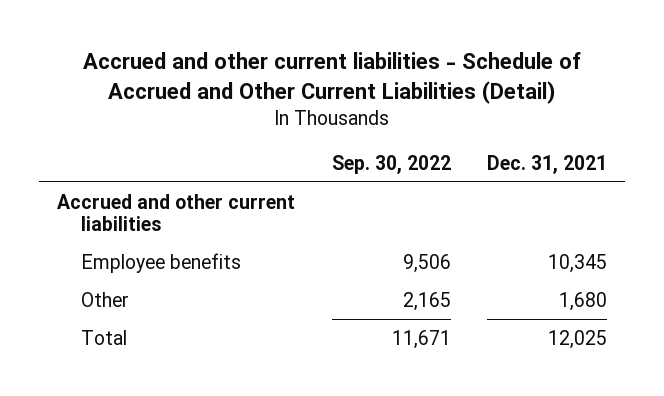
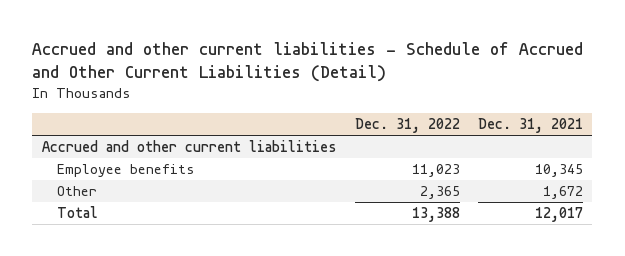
[331,154,451,174] Sep. 30, 2022 -> none
none -> [354,118,460,134] Dec. 31, 2022
[558,291,607,311] 1,680 -> [543,186,584,200] 1,672
[547,329,607,349] 12,025 -> [535,207,584,223] 12,017

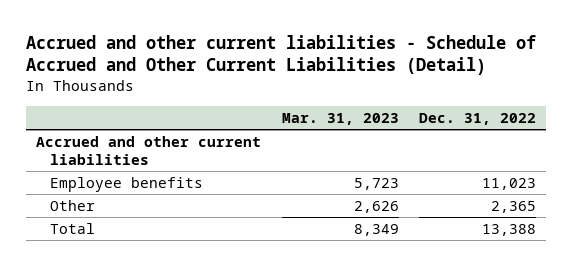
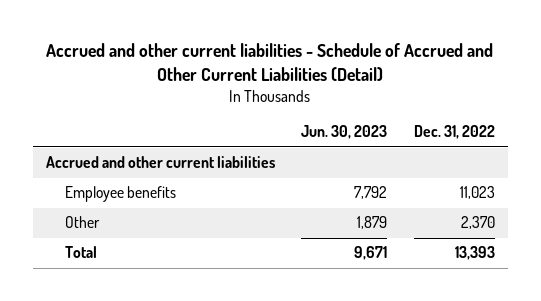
[281,112,399,125] Mar. 31, 2023 -> none
none -> [301,125,388,140] Jun. 30, 2023
[490,200,536,213] 2,365 -> [460,216,495,230] 2,370
[481,223,536,236] 13,388 -> [454,246,495,261] 13,393

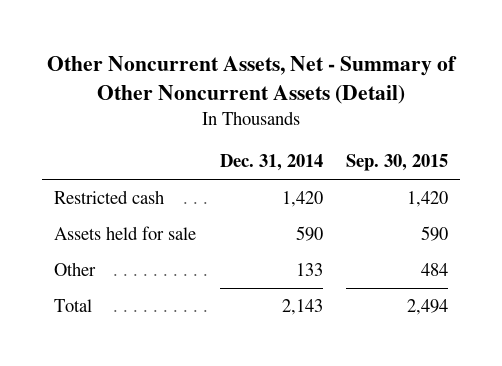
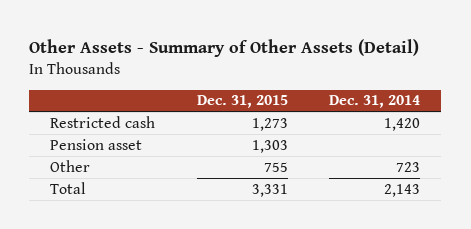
[47,55,458,104] Other Noncurrent Assets, Net - Summary of Other Noncurrent Assets (Detail) -> [29,39,420,58] Other Assets - Summary of Other Assets (Detail)
[346,154,449,172] Sep. 30, 2015 -> none
none -> [196,95,288,109] Dec. 31, 2015
[53,226,196,241] Assets held for sale -> none
none -> [50,138,143,150] Pension asset
[295,263,323,277] 133 -> [396,161,421,172] 723

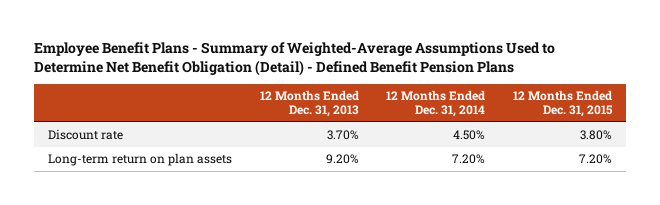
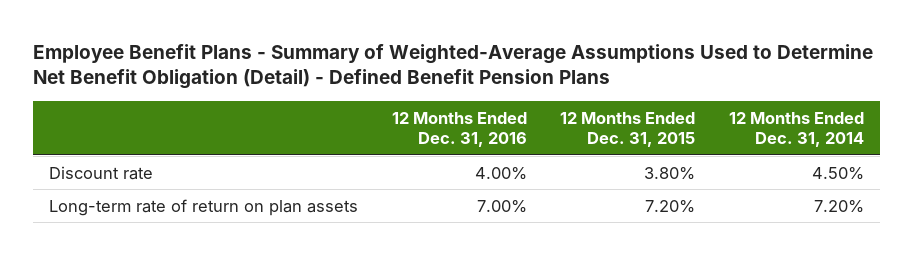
[259,90,359,118] 12 Months Ended Dec. 31, 2013 -> none
none -> [391,111,527,148] 12 Months Ended Dec. 31, 2016
[48,153,233,167] Long-term return on plan assets -> [49,198,359,216] Long-term rate of return on plan assets

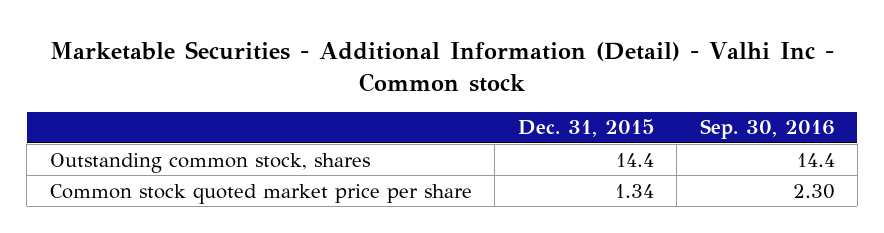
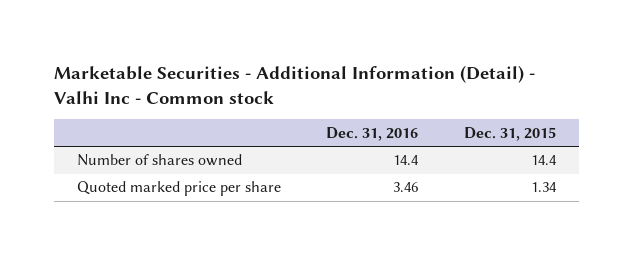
[699,119,835,140] Sep. 30, 2016 -> none
none -> [326,126,419,141] Dec. 31, 2016
[49,152,370,173] Outstanding common stock, shares -> [76,154,242,167] Number of shares owned
[49,183,472,204] Common stock quoted market price per share -> [76,181,281,197] Quoted marked price per share

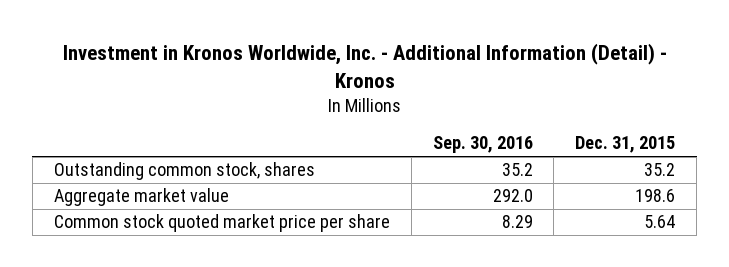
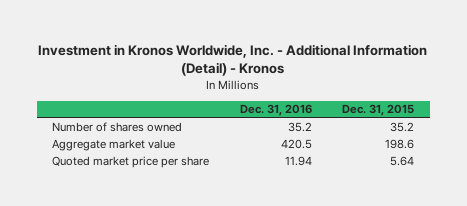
[432,136,533,154] Sep. 30, 2016 -> none
none -> [239,104,312,117] Dec. 31, 2016
[53,162,315,181] Outstanding common stock, shares -> [52,121,183,132] Number of shares owned
[53,214,390,233] Common stock quoted market price per share -> [52,155,210,168] Quoted market price per share

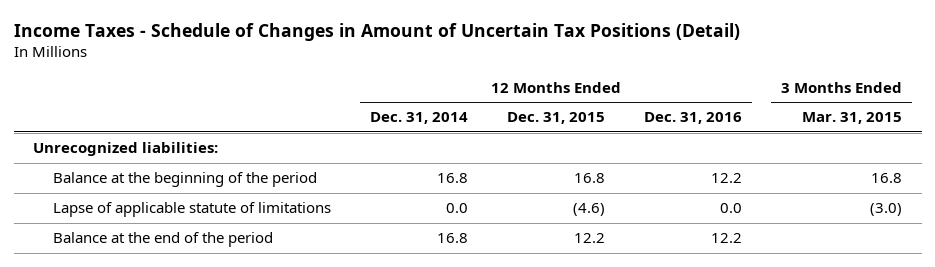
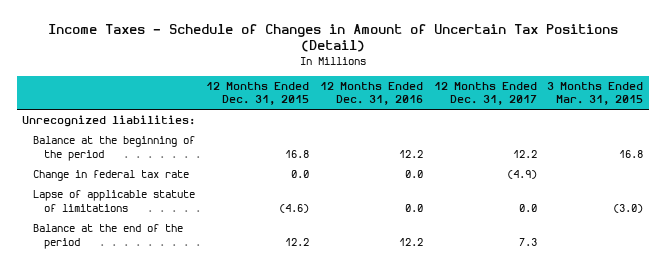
[369,112,468,125] Dec. 31, 2014 -> none
none -> [433,81,537,106] 12 Months Ended Dec. 31, 2017
none -> [33,170,190,182] Change in federal tax rate

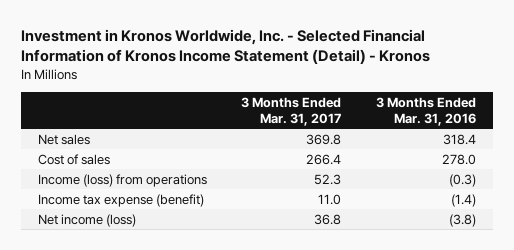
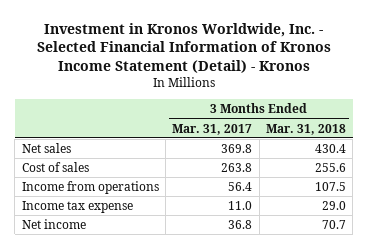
[375,97,476,126] 3 Months Ended Mar. 31, 2016 -> none
none -> [265,123,346,135] Mar. 31, 2018
[306,153,342,165] 266.4 -> [221,162,253,172] 263.8
[37,173,207,187] Income (loss) from operations -> [21,180,159,194] Income from operations
[314,173,342,185] 52.3 -> [228,181,253,191] 56.4
[37,193,204,207] Income tax expense (benefit) -> [21,200,133,213] Income tax expense
[37,213,136,227] Net income (loss) -> [21,218,86,229] Net income

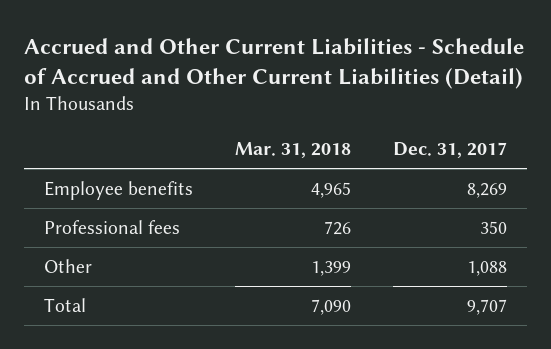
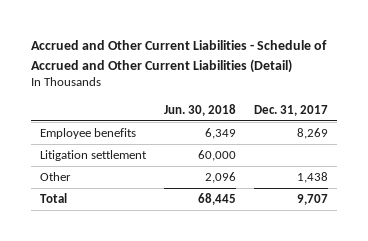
[235,142,352,159] Mar. 31, 2018 -> none
none -> [164,103,237,116] Jun. 30, 2018
[44,219,181,234] Professional fees -> none
none -> [40,150,148,162] Litigation settlement
[466,260,507,276] 1,088 -> [296,172,328,184] 1,438

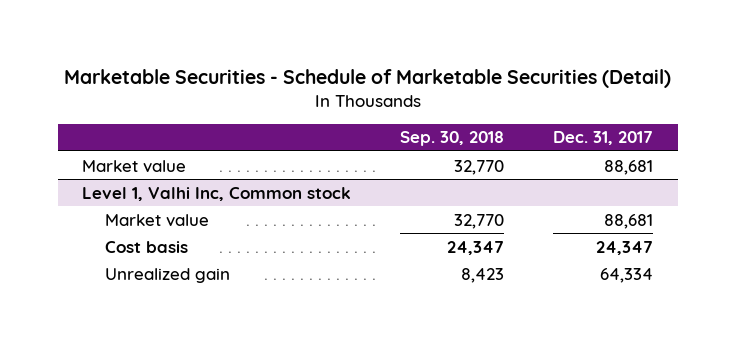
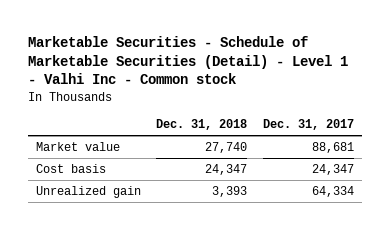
[63,69,671,89] Marketable Securities - Schedule of Marketable Securities (Detail) -> [27,35,348,85] Marketable Securities - Schedule of Marketable Securities (Detail) - Level 1 - Valhi Inc - Common stock
[400,131,505,147] Sep. 30, 2018 -> none
none -> [156,119,248,131] Dec. 31, 2018
[82,186,352,201] Level 1, Valhi Inc, Common stock -> none
[104,213,209,227] Market value -> none

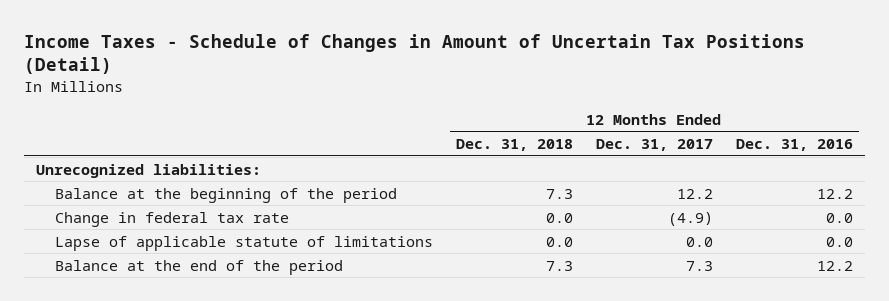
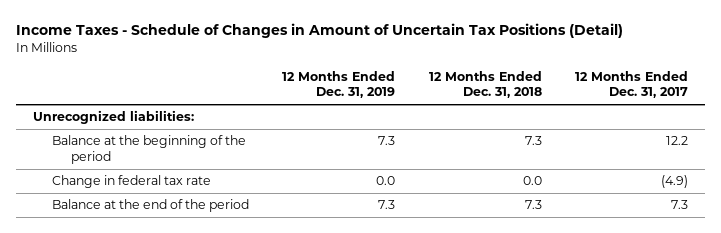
[735,138,853,151] Dec. 31, 2016 -> none
none -> [282,70,396,99] 12 Months Ended Dec. 31, 2019
[54,235,433,251] Lapse of applicable statute of limitations -> none

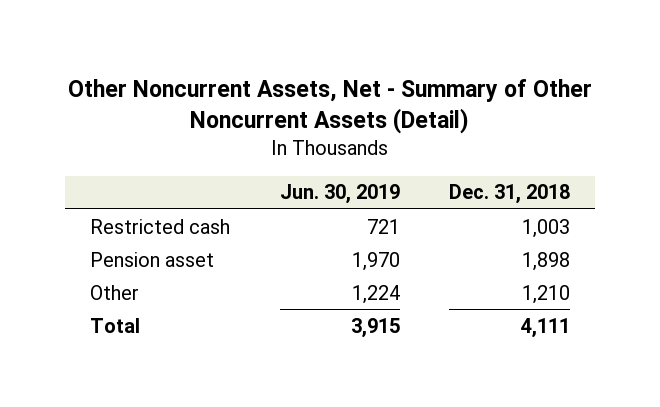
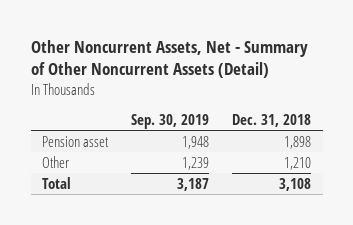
[279,184,400,205] Jun. 30, 2019 -> none
none -> [131,113,210,129] Sep. 30, 2019
[90,218,231,234] Restricted cash -> none
[521,317,571,338] 4,111 -> [279,177,312,191] 3,108

